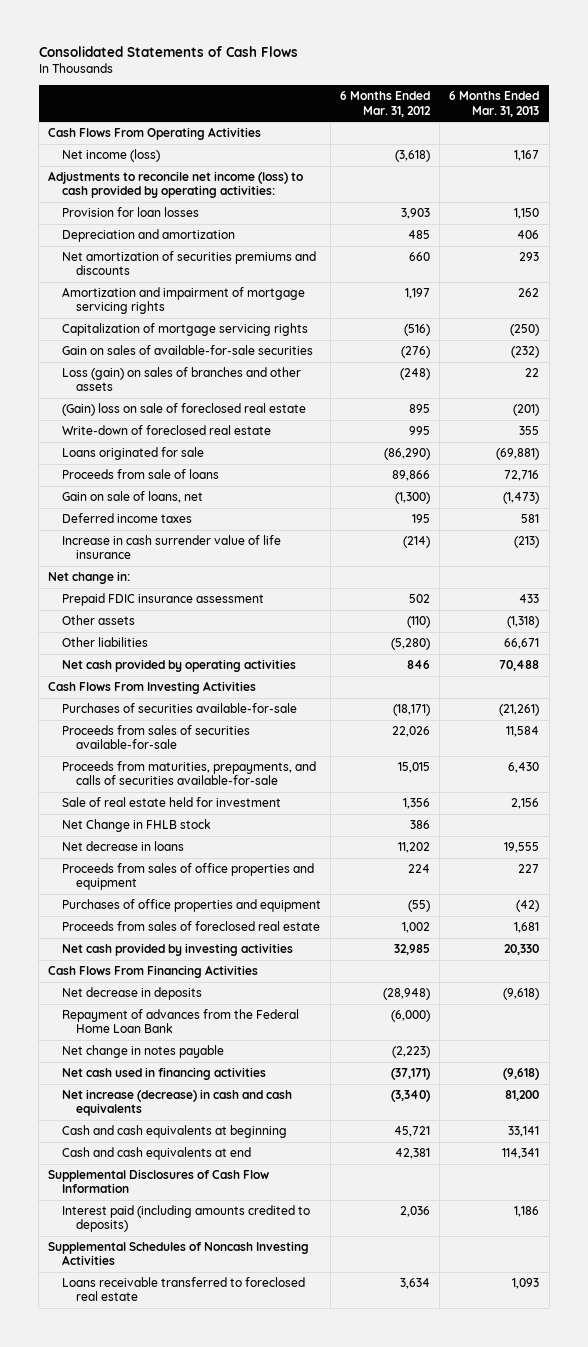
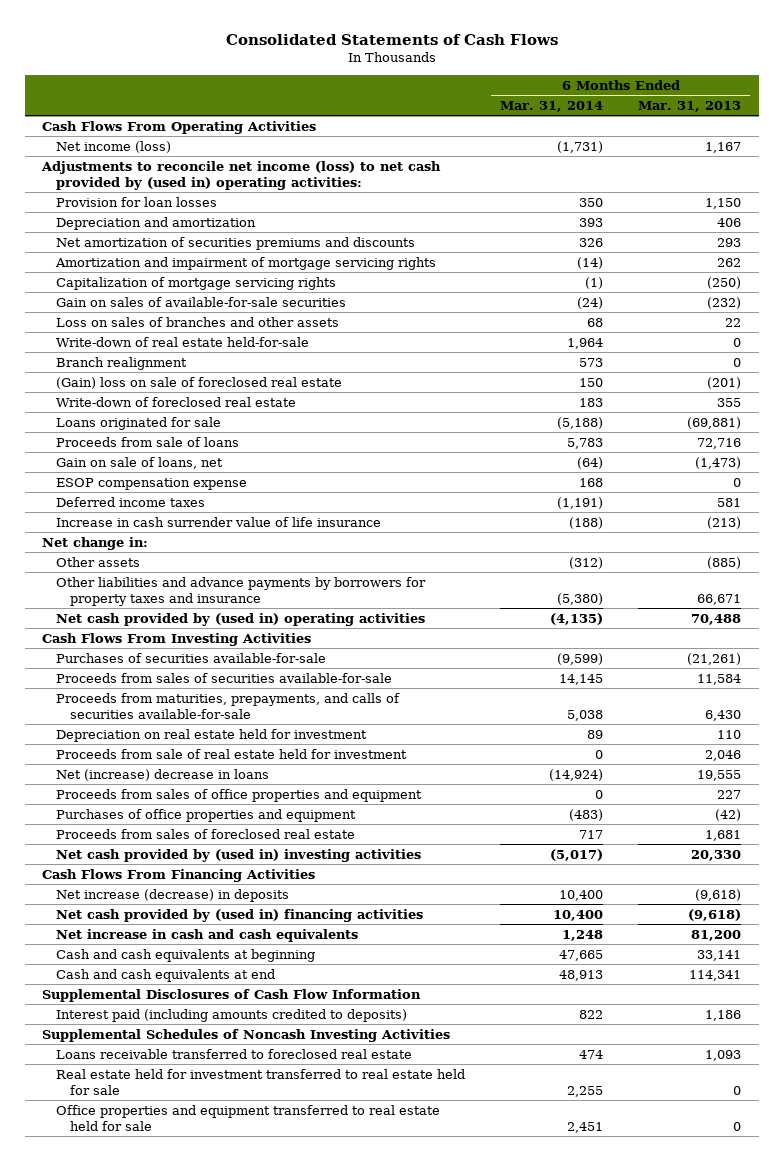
[340,91,432,117] 6 Months Ended Mar. 31, 2012 -> none
none -> [500,101,604,113] Mar. 31, 2014
[48,171,304,199] Adjustments to reconcile net income (loss) to cash provided by operating activities: -> [41,160,442,190] Adjustments to reconcile net income (loss) to net cash provided by (used in) operating activities:
[62,367,302,392] Loss (gain) on sales of branches and other assets -> [56,316,340,327] Loss on sales of branches and other assets
none -> [56,336,310,347] Write-down of real estate held-for-sale
none -> [56,356,188,370] Branch realignment
none -> [56,477,248,490] ESOP compensation expense
[62,593,265,607] Prepaid FDIC insurance assessment -> none
[507,616,540,629] (1,318) -> [707,556,742,569] (885)
[62,637,149,648] Other liabilities -> [56,576,427,606] Other liabilities and advance payments by borrowers for property taxes and insurance
[62,659,297,673] Net cash provided by operating activities -> [56,612,426,626] Net cash provided by (used in) operating activities
[62,819,212,833] Net Change in FHLB stock -> none
none -> [56,728,368,742] Depreciation on real estate held for investment
[62,797,282,808] Sale of real estate held for investment -> [56,748,408,759] Proceeds from sale of real estate held for investment
[511,798,540,810] 2,156 -> [705,749,742,761] 2,046
[62,841,185,852] Net decrease in loans -> [56,768,270,781] Net (increase) decrease in loans
[62,943,294,957] Net cash provided by investing activities -> [56,848,422,862] Net cash provided by (used in) investing activities
[62,1009,300,1034] Repayment of advances from the Federal Home Loan Bank -> none
[62,1045,225,1059] Net change in notes payable -> none
[62,987,203,1001] Net decrease in deposits -> [56,888,290,902] Net increase (decrease) in deposits
[62,1067,267,1081] Net cash used in financing activities -> [56,908,424,922] Net cash provided by (used in) financing activities
[62,1089,293,1117] Net increase (decrease) in cash and cash equivalents -> [56,928,359,942] Net increase in cash and cash equivalents
none -> [56,1068,466,1095] Real estate held for investment transferred to real estate held for sale
none -> [56,1104,441,1131] Office properties and equipment transferred to real estate held for sale

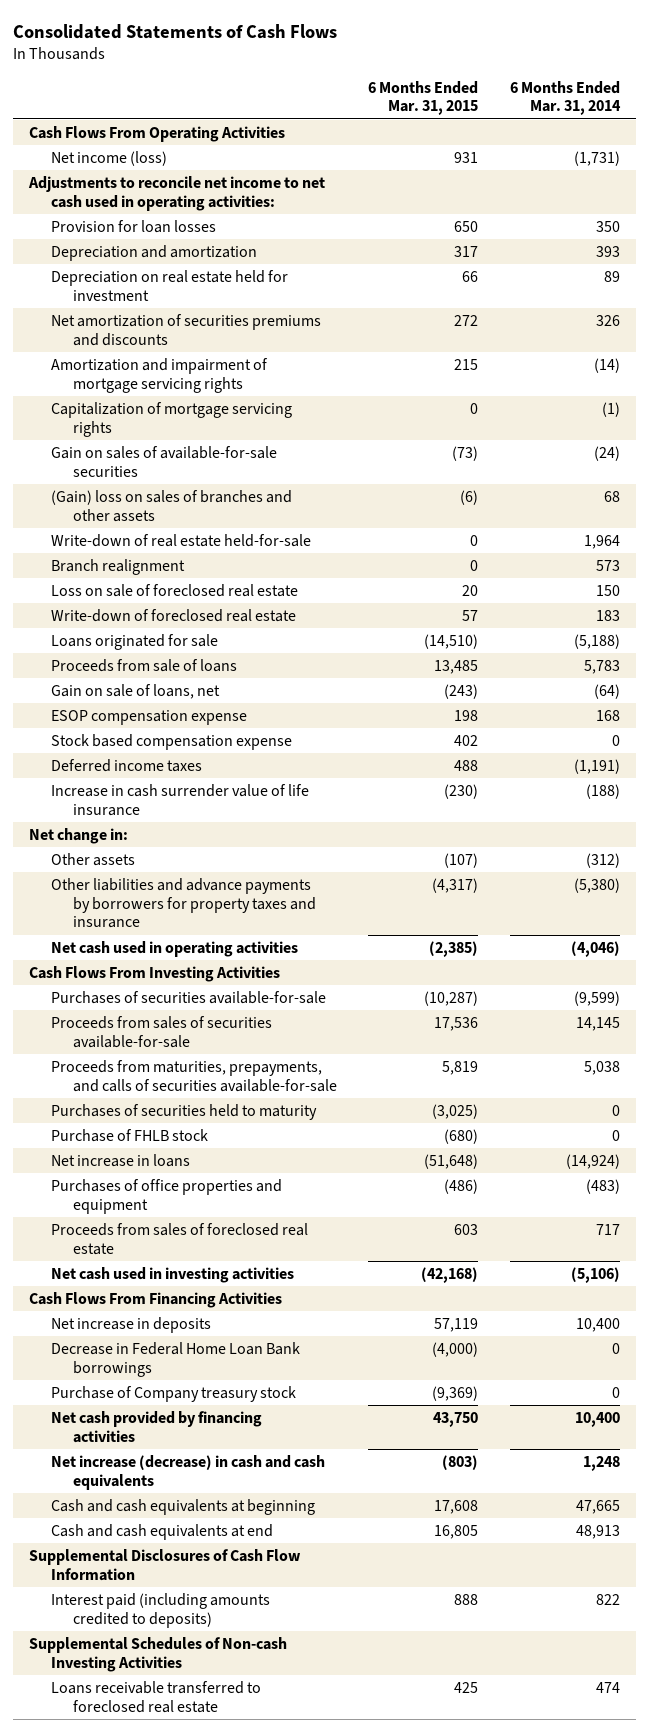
[638,101,742,113] Mar. 31, 2013 -> none
none -> [368,80,479,116] 6 Months Ended Mar. 31, 2015
[41,160,442,190] Adjustments to reconcile net income (loss) to net cash provided by (used in) operating activities: -> [27,175,325,211] Adjustments to reconcile net income to net cash used in operating activities:
[56,728,368,742] Depreciation on real estate held for investment -> [50,269,288,301] Depreciation on real estate held for investment
[56,316,340,327] Loss on sales of branches and other assets -> [50,489,292,522] (Gain) loss on sales of branches and other assets
[56,376,343,389] (Gain) loss on sale of foreclosed real estate -> [50,583,298,597] Loss on sale of foreclosed real estate
none -> [50,733,292,750] Stock based compensation expense
[56,612,426,626] Net cash provided by (used in) operating activities -> [50,940,298,957] Net cash used in operating activities
[550,612,604,625] (4,135) -> [570,940,620,957] (4,046)
[56,748,408,759] Proceeds from sale of real estate held for investment -> none
[56,788,423,802] Proceeds from sales of office properties and equipment -> none
none -> [50,1103,317,1120] Purchases of securities held to maturity
none -> [50,1128,208,1142] Purchase of FHLB stock
[56,768,270,781] Net (increase) decrease in loans -> [50,1153,190,1167] Net increase in loans
[56,848,422,862] Net cash provided by (used in) investing activities -> [50,1266,294,1283] Net cash used in investing activities
[550,848,604,861] (5,017) -> [570,1266,620,1283] (5,106)
[56,888,290,902] Net increase (decrease) in deposits -> [50,1316,211,1333] Net increase in deposits
none -> [50,1341,300,1377] Decrease in Federal Home Loan Bank borrowings
none -> [50,1385,296,1402] Purchase of Company treasury stock
[56,908,424,922] Net cash provided by (used in) financing activities -> [50,1410,262,1443] Net cash provided by financing activities
[56,928,359,942] Net increase in cash and cash equivalents -> [50,1454,325,1490] Net increase (decrease) in cash and cash equivalents
[42,1028,451,1042] Supplemental Schedules of Noncash Investing Activities -> [28,1636,287,1672] Supplemental Schedules of Non-cash Investing Activities
[56,1068,466,1095] Real estate held for investment transferred to real estate held for sale -> none
[56,1104,441,1131] Office properties and equipment transferred to real estate held for sale -> none

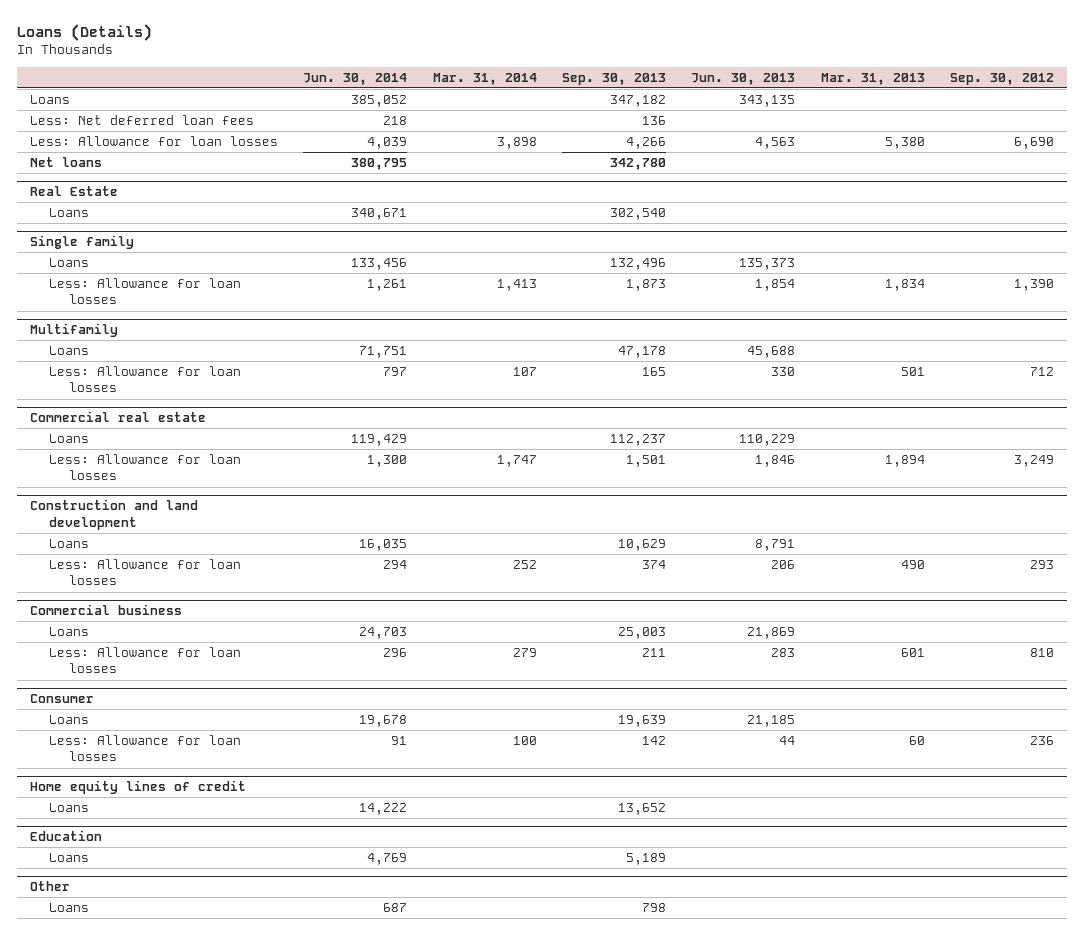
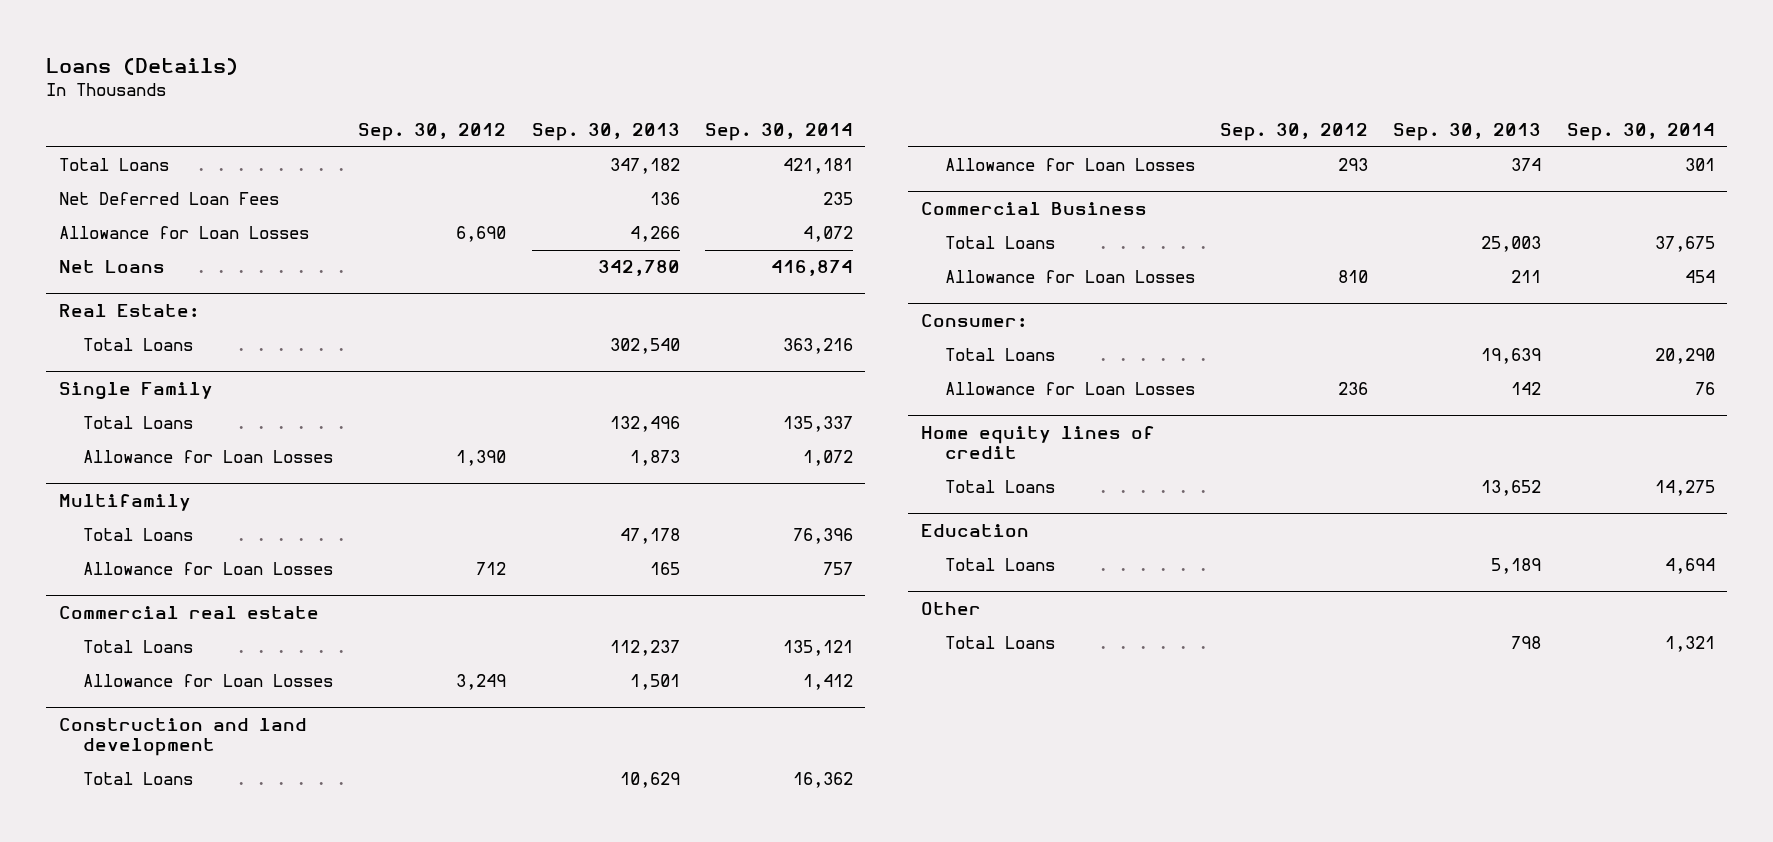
[303,72,408,85] Jun. 30, 2014 -> none
[432,72,537,85] Mar. 31, 2014 -> none
[691,72,796,85] Jun. 30, 2013 -> none
[820,72,925,85] Mar. 31, 2013 -> none
none -> [704,123,853,142] Sep. 30, 2014
[29,94,70,104] Loans -> [58,158,169,172] Total Loans
[29,114,254,125] Less: Net deferred loan fees -> [58,192,279,206] Net Deferred Loan Fees
[29,135,278,146] Less: Allowance for loan losses -> [58,226,309,240] Allowance for Loan Losses
[29,156,102,167] Net loans -> [58,260,165,274] Net Loans
[29,186,118,197] Real Estate -> [58,304,199,318] Real Estate:
[49,207,90,217] Loans -> [83,338,194,352] Total Loans
[29,235,134,250] Single family -> [58,382,213,401] Single Family
[49,257,90,267] Loans -> [83,416,194,430] Total Loans
[49,277,242,305] Less: Allowance for loan losses -> [83,450,334,464] Allowance for Loan Losses
[49,345,90,355] Loans -> [83,528,194,542] Total Loans
[49,365,242,393] Less: Allowance for loan losses -> [83,562,334,576] Allowance for Loan Losses
[49,433,90,443] Loans -> [83,640,194,654] Total Loans
[49,453,242,481] Less: Allowance for loan losses -> [83,674,334,688] Allowance for Loan Losses
[49,538,90,548] Loans -> [83,772,194,786] Total Loans
[49,558,242,586] Less: Allowance for loan losses -> [945,158,1196,172] Allowance for Loan Losses
[29,604,182,616] Commercial business -> [920,202,1147,216] Commercial Business
[49,626,90,636] Loans -> [945,236,1056,250] Total Loans
[49,646,242,674] Less: Allowance for loan losses -> [945,270,1196,284] Allowance for Loan Losses
[29,694,94,704] Consumer -> [920,314,1027,328] Consumer:
[49,714,90,724] Loans -> [945,348,1056,362] Total Loans
[49,734,242,762] Less: Allowance for loan losses -> [945,382,1196,396] Allowance for Loan Losses
[49,802,90,812] Loans -> [945,480,1056,494] Total Loans
[49,852,90,862] Loans -> [945,558,1056,572] Total Loans
[49,902,90,912] Loans -> [945,636,1056,650] Total Loans

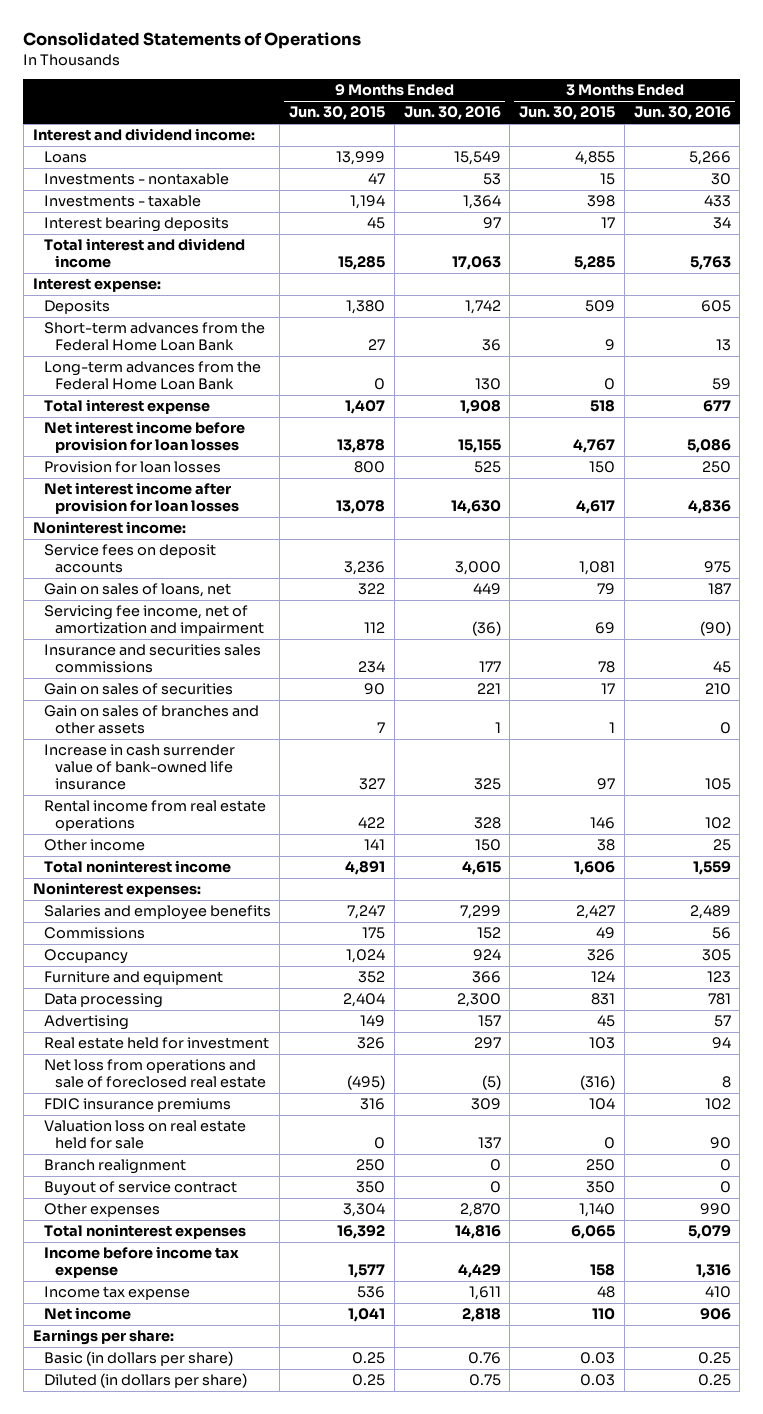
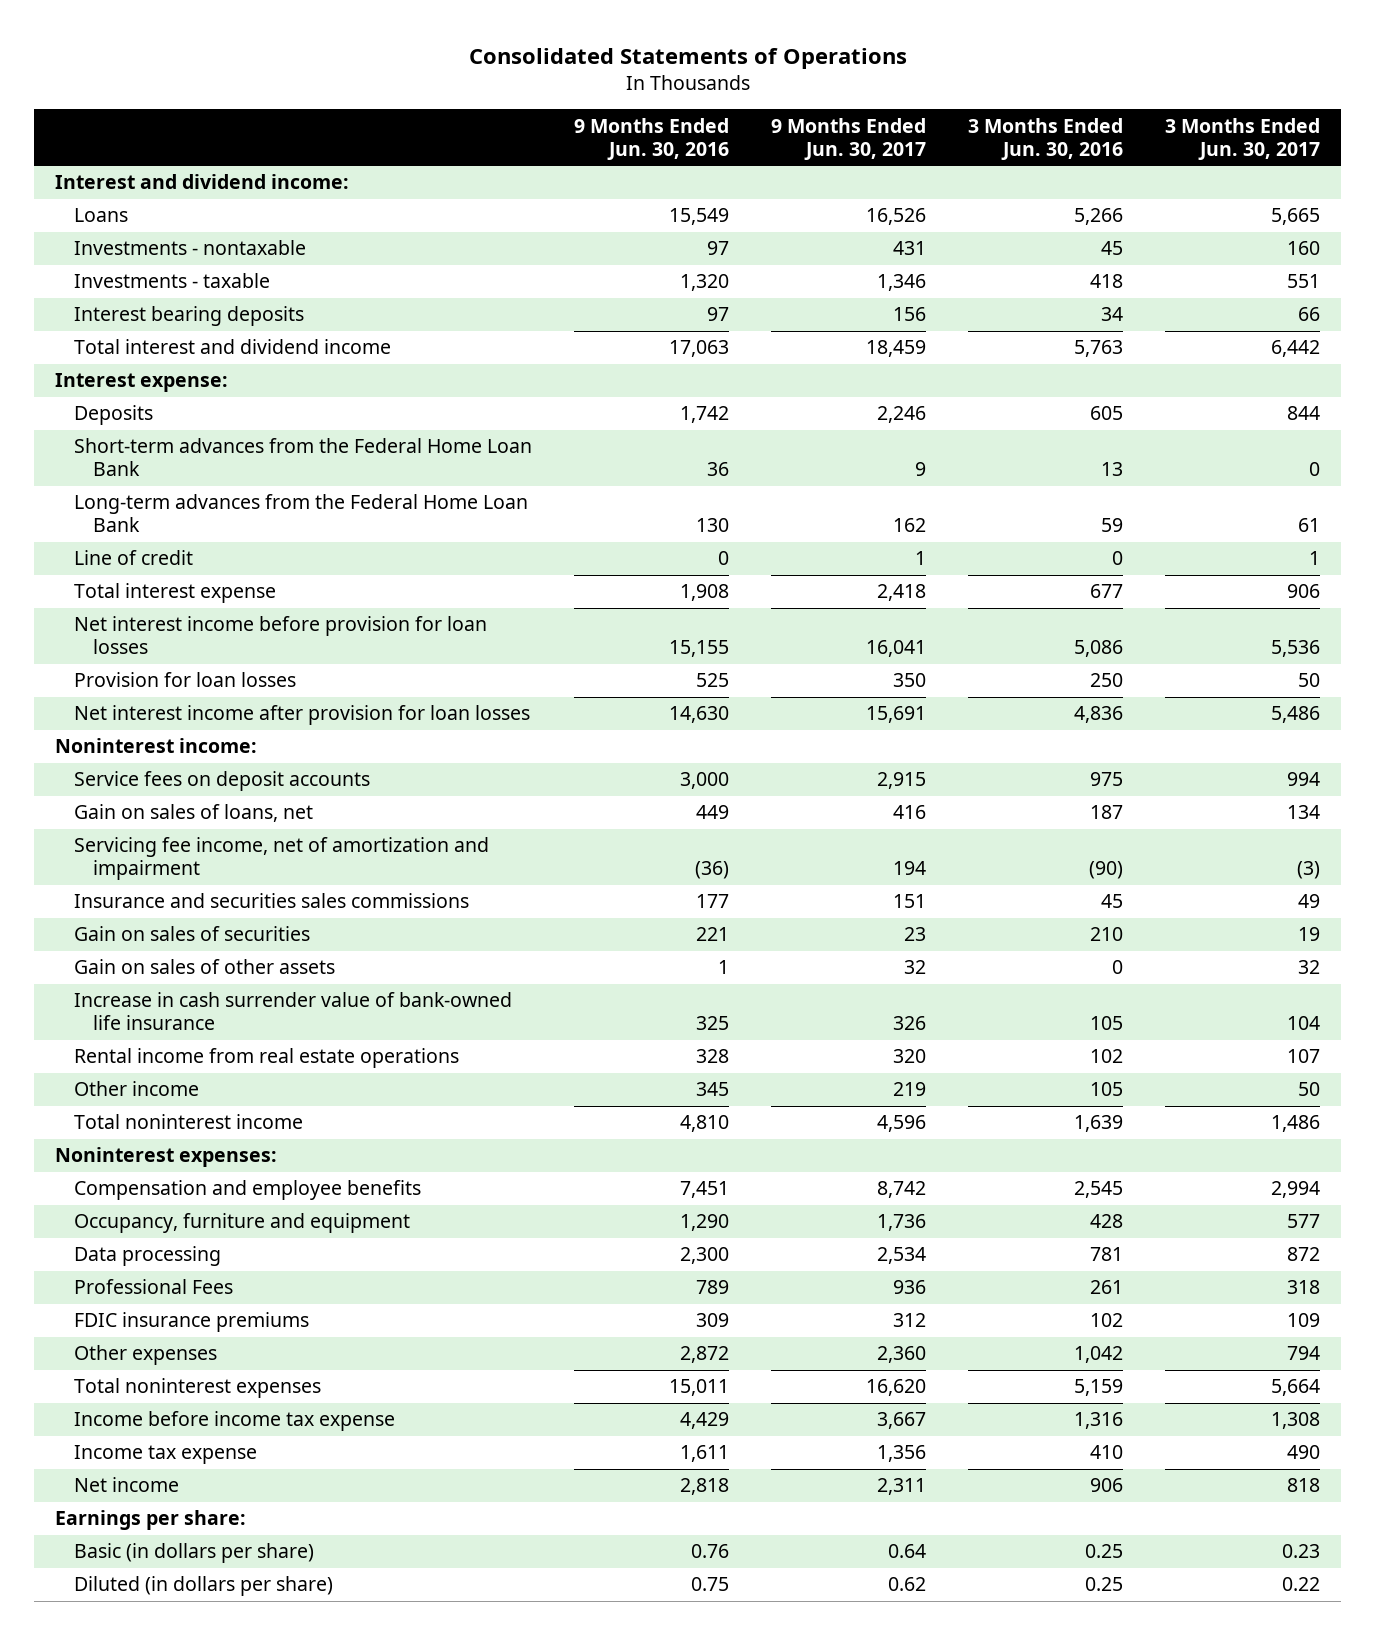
[289,106,386,121] Jun. 30, 2015 -> none
[519,106,616,121] Jun. 30, 2015 -> none
none -> [771,117,927,160] 9 Months Ended Jun. 30, 2017
none -> [1164,117,1320,160] 3 Months Ended Jun. 30, 2017
[482,173,501,186] 53 -> [707,241,730,256] 97
[710,173,731,186] 30 -> [1100,241,1123,256] 45
[462,195,501,210] 1,364 -> [680,274,730,292] 1,320
[703,195,731,208] 433 -> [1089,274,1123,289] 418
none -> [74,550,194,566] Line of credit
[43,705,259,735] Gain on sales of branches and other assets -> [74,959,336,975] Gain on sales of other assets
[474,839,501,852] 150 -> [696,1082,730,1097] 345
[712,839,731,852] 25 -> [1089,1082,1123,1097] 105
[461,861,501,876] 4,615 -> [680,1115,730,1133] 4,810
[692,861,731,876] 1,559 -> [1073,1115,1123,1133] 1,639
[43,927,145,940] Commissions -> none
[43,971,223,986] Furniture and equipment -> none
[43,905,271,921] Salaries and employee benefits -> [74,1180,422,1201] Compensation and employee benefits
[459,905,501,920] 7,299 -> [680,1181,730,1199] 7,451
[689,905,731,920] 2,489 -> [1073,1181,1123,1199] 2,545
[43,949,128,965] Occupancy -> [74,1213,411,1234] Occupancy, furniture and equipment
[472,949,501,962] 924 -> [680,1214,730,1232] 1,290
[701,949,731,962] 305 -> [1089,1214,1123,1229] 428
[43,1015,129,1031] Advertising -> none
[43,1037,269,1050] Real estate held for investment -> none
[43,1059,266,1089] Net loss from operations and sale of foreclosed real estate -> none
none -> [74,1279,234,1295] Professional Fees
[43,1120,246,1150] Valuation loss on real estate held for sale -> none
[43,1159,186,1175] Branch realignment -> none
[43,1181,237,1197] Buyout of service contract -> none
[459,1203,501,1218] 2,870 -> [680,1346,730,1364] 2,872
[699,1203,731,1216] 990 -> [1073,1346,1123,1364] 1,042
[454,1225,501,1240] 14,816 -> [669,1379,730,1397] 15,011
[687,1225,731,1240] 5,079 -> [1073,1379,1123,1397] 5,159

